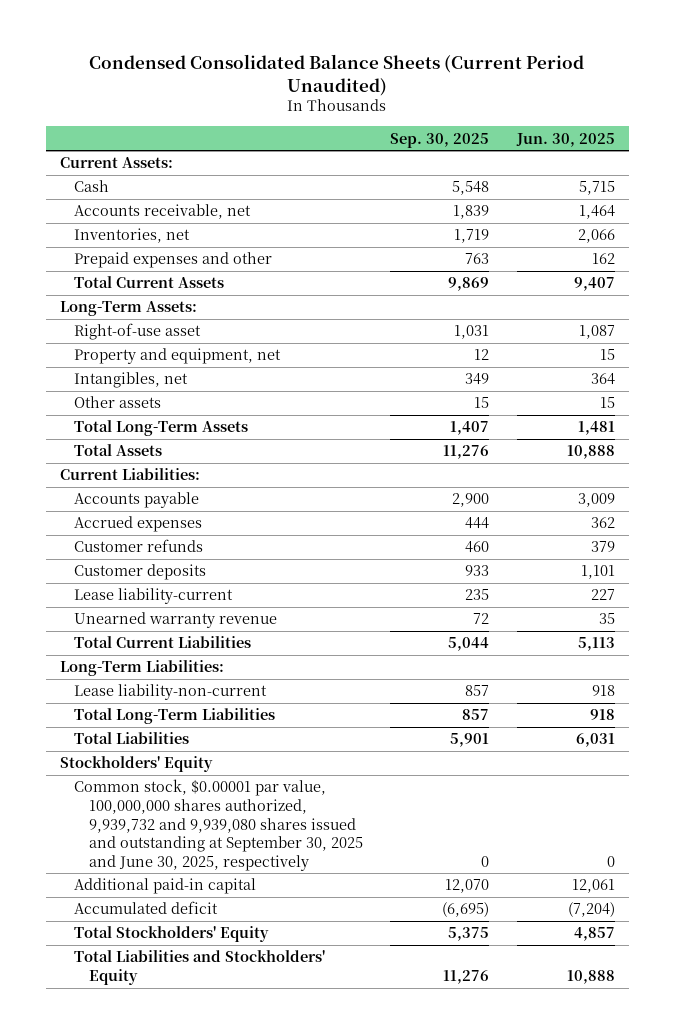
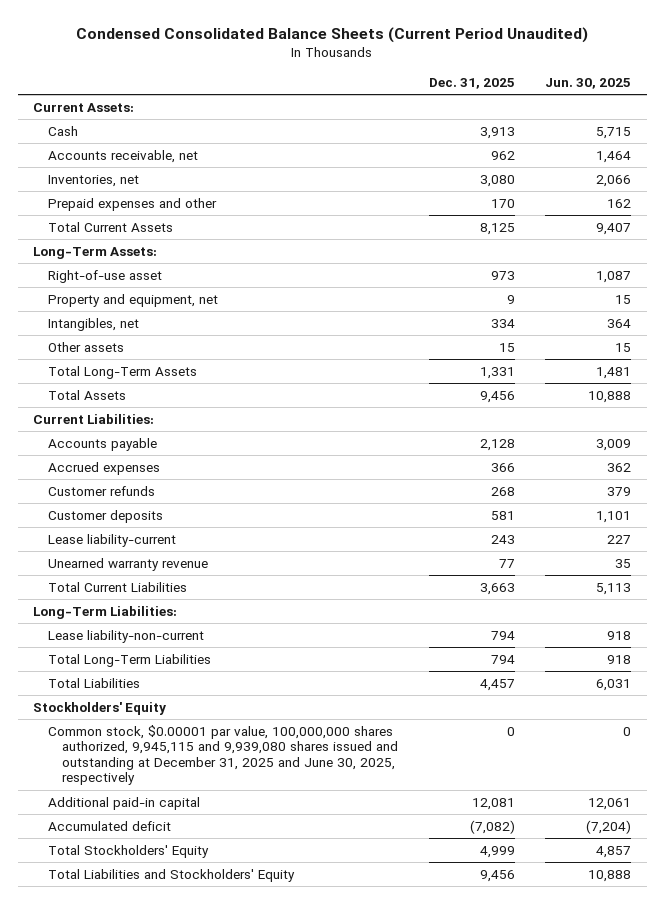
[390,132,490,148] Sep. 30, 2025 -> none
none -> [428,77,515,89] Dec. 31, 2025
[74,779,363,871] Common stock, $0.00001 par value, 100,000,000 shares authorized, 9,939,732 and 9,939,080 shares issued and outstanding at September 30, 2025 and June 30, 2025, respectively -> [47,724,399,786] Common stock, $0.00001 par value, 100,000,000 shares authorized, 9,945,115 and 9,939,080 shares issued and outstanding at December 31, 2025 and June 30, 2025, respectively

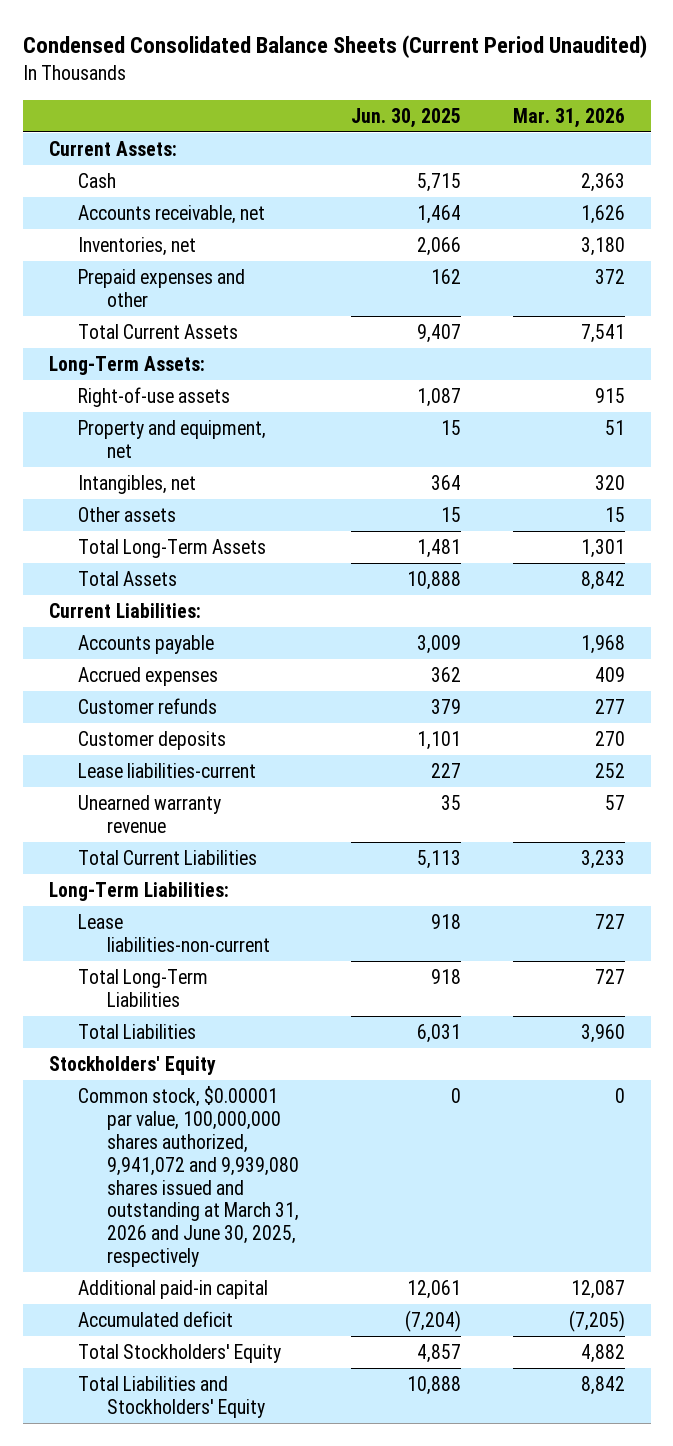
[428,77,515,89] Dec. 31, 2025 -> none
none -> [512,107,625,128] Mar. 31, 2026
[47,269,162,283] Right-of-use asset -> [77,387,230,408] Right-of-use assets
[47,533,176,547] Lease liability-current -> [77,763,256,779] Lease liabilities-current
[47,629,204,643] Lease liability-non-current -> [77,914,271,952] Lease liabilities-non-current
[47,724,399,786] Common stock, $0.00001 par value, 100,000,000 shares authorized, 9,945,115 and 9,939,080 shares issued and outstanding at December 31, 2025 and June 30, 2025, respectively -> [77,1086,300,1268] Common stock, $0.00001 par value, 100,000,000 shares authorized, 9,941,072 and 9,939,080 shares issued and outstanding at March 31, 2026 and June 30, 2025, respectively

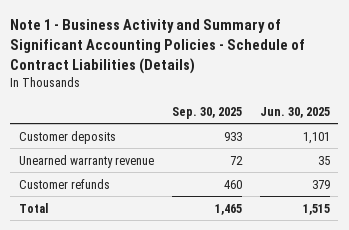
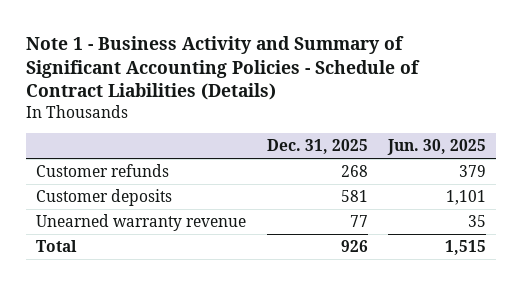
[171,106,242,119] Sep. 30, 2025 -> none
none -> [266,139,368,155] Dec. 31, 2025
[19,178,111,189] Customer refunds -> [36,164,170,178] Customer refunds

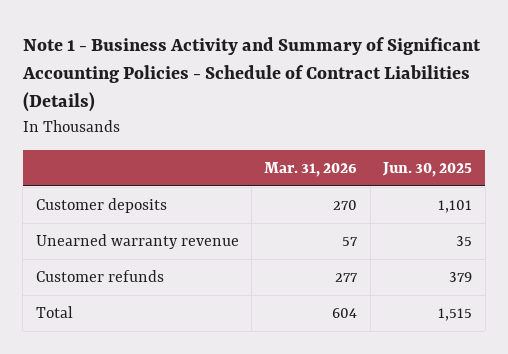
[266,139,368,155] Dec. 31, 2025 -> none
none -> [264,161,358,177] Mar. 31, 2026
[36,164,170,178] Customer refunds -> [35,270,164,283] Customer refunds

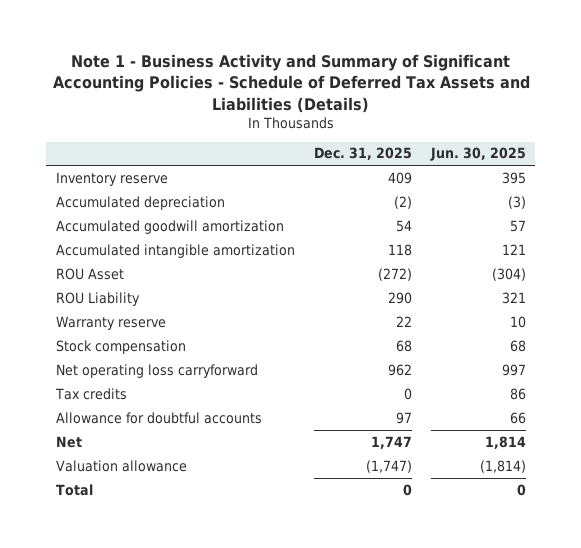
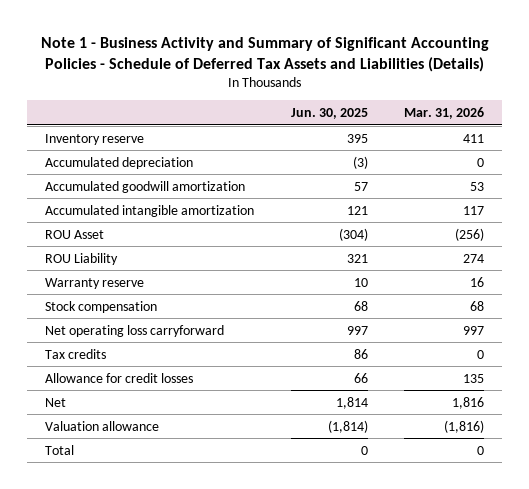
[313,147,412,161] Dec. 31, 2025 -> none
none -> [403,106,484,119] Mar. 31, 2026
[55,411,262,424] Allowance for doubtful accounts -> [45,372,194,383] Allowance for credit losses

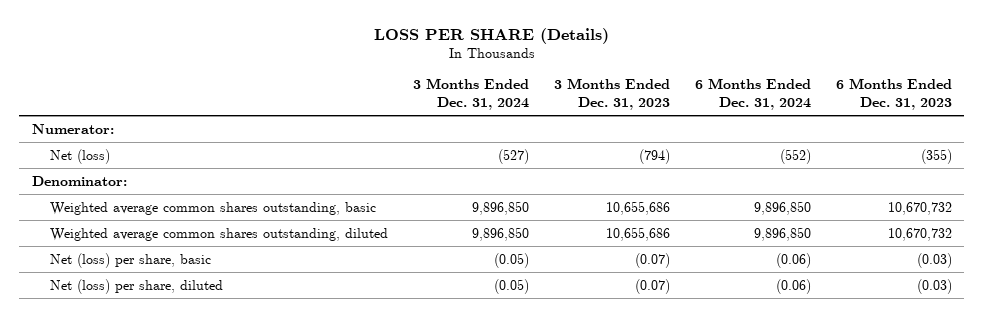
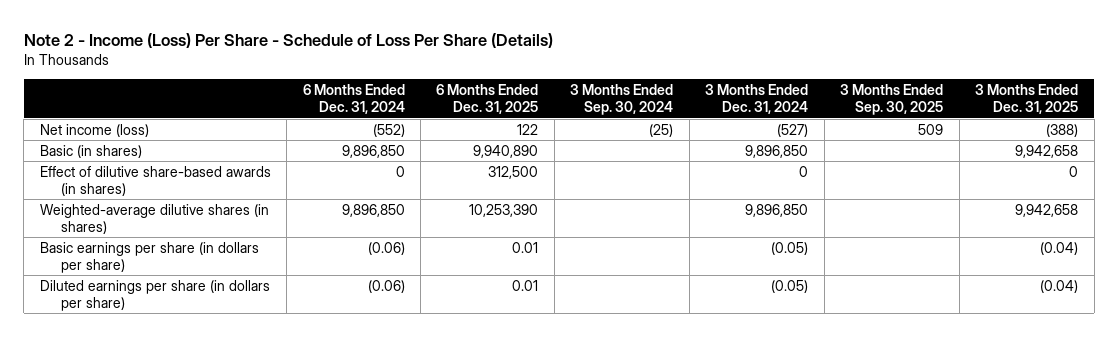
[373,28,609,45] LOSS PER SHARE (Details) -> [23,32,553,48] Note 2 - Income (Loss) Per Share - Schedule of Loss Per Share (Details)
[553,78,670,110] 3 Months Ended Dec. 31, 2023 -> none
[835,78,952,110] 6 Months Ended Dec. 31, 2023 -> none
none -> [436,83,539,115] 6 Months Ended Dec. 31, 2025
none -> [570,83,674,116] 3 Months Ended Sep. 30, 2024
none -> [840,83,944,116] 3 Months Ended Sep. 30, 2025
none -> [975,83,1079,115] 3 Months Ended Dec. 31, 2025
[31,123,114,134] Numerator: -> none
[31,175,127,186] Denominator: -> none
[49,148,110,164] Net (loss) -> [39,123,149,137] Net income (loss)
[49,201,376,215] Weighted average common shares outstanding, basic -> [39,144,142,158] Basic (in shares)
none -> [39,165,271,197] Effect of dilutive share-based awards (in shares)
[49,227,388,241] Weighted average common shares outstanding, diluted -> [39,203,269,235] Weighted-average dilutive shares (in shares)
[49,252,211,268] Net (loss) per share, basic -> [39,241,259,274] Basic earnings per share (in dollars per share)
[49,278,223,294] Net (loss) per share, diluted -> [39,279,270,312] Diluted earnings per share (in dollars per share)

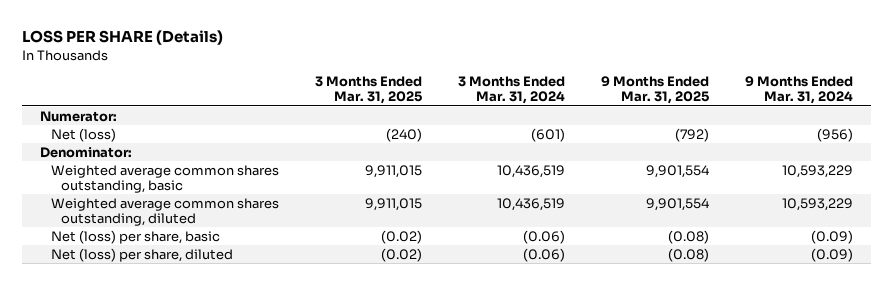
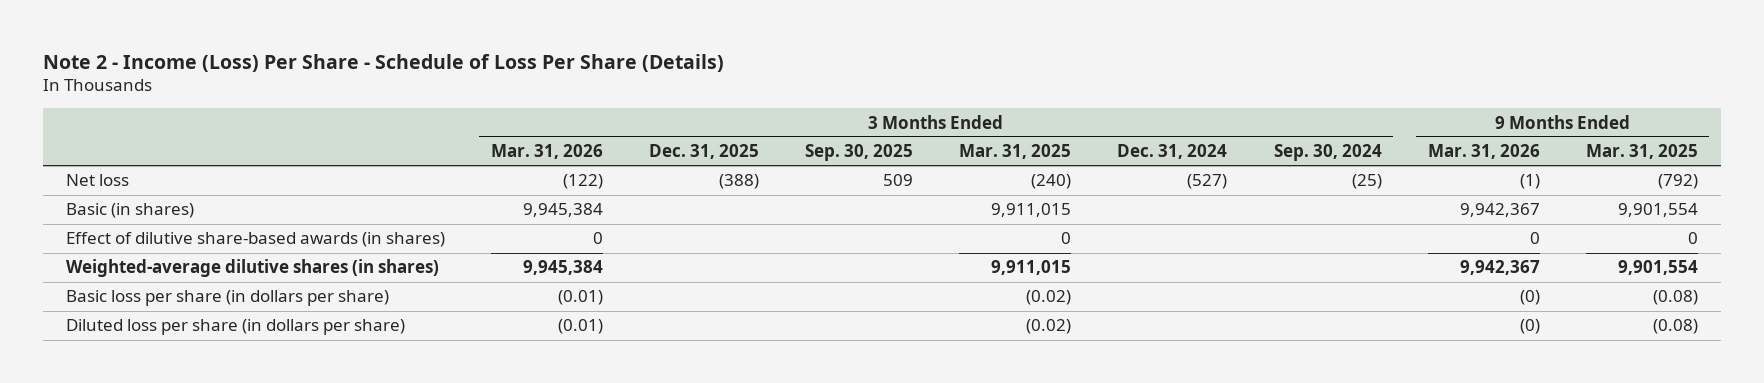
[22,30,224,46] LOSS PER SHARE (Details) -> [42,53,724,72] Note 2 - Income (Loss) Per Share - Schedule of Loss Per Share (Details)
[458,76,566,105] 3 Months Ended Mar. 31, 2024 -> none
[745,76,854,105] 9 Months Ended Mar. 31, 2024 -> none
none -> [490,144,603,160] Mar. 31, 2026
none -> [649,144,760,160] Dec. 31, 2025
none -> [805,144,914,162] Sep. 30, 2025
none -> [1117,144,1228,160] Dec. 31, 2024
none -> [1273,144,1382,162] Sep. 30, 2024
none -> [1427,144,1540,160] Mar. 31, 2026
[40,110,118,122] Numerator: -> none
[40,146,133,158] Denominator: -> none
[50,127,116,142] Net (loss) -> [65,174,129,187] Net loss
[50,164,279,193] Weighted average common shares outstanding, basic -> [65,203,194,219] Basic (in shares)
none -> [65,232,445,248] Effect of dilutive share-based awards (in shares)
[50,197,279,226] Weighted average common shares outstanding, diluted -> [65,259,439,278] Weighted-average dilutive shares (in shares)
[50,229,220,244] Net (loss) per share, basic -> [65,290,389,307] Basic loss per share (in dollars per share)
[50,247,233,262] Net (loss) per share, diluted -> [65,319,405,336] Diluted loss per share (in dollars per share)

